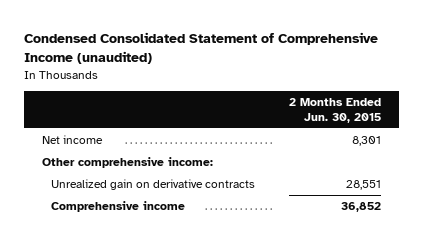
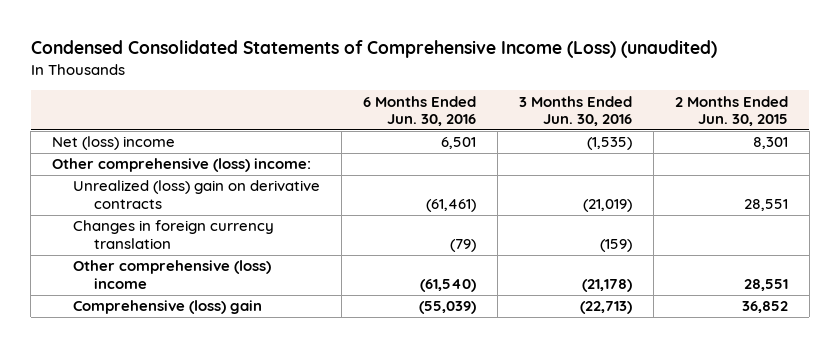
[24,32,379,65] Condensed Consolidated Statement of Comprehensive Income (unaudited) -> [30,40,717,59] Condensed Consolidated Statements of Comprehensive Income (Loss) (unaudited)
none -> [363,95,477,127] 6 Months Ended Jun. 30, 2016
none -> [518,95,632,127] 3 Months Ended Jun. 30, 2016
[41,135,103,145] Net income -> [52,136,176,151] Net (loss) income
[41,157,213,169] Other comprehensive income: -> [52,158,312,173] Other comprehensive (loss) income:
[50,179,255,191] Unrealized gain on derivative contracts -> [73,180,321,210] Unrealized (loss) gain on derivative contracts
none -> [73,220,275,250] Changes in foreign currency translation
none -> [73,260,272,290] Other comprehensive (loss) income
[50,201,185,213] Comprehensive income -> [73,300,263,315] Comprehensive (loss) gain

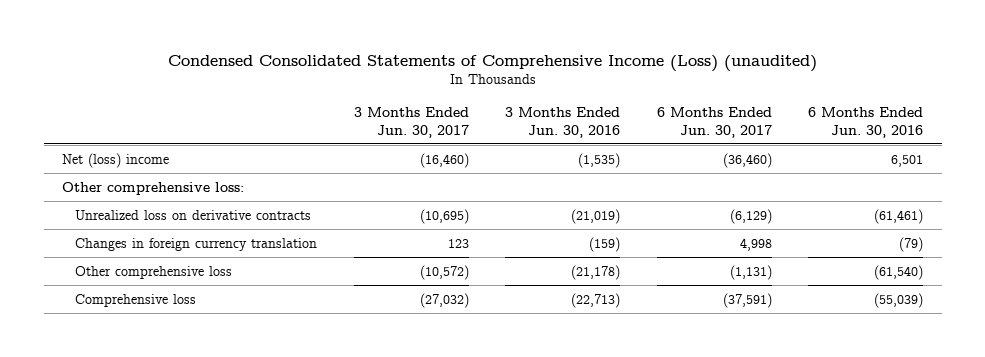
[674,95,788,127] 2 Months Ended Jun. 30, 2015 -> none
none -> [353,107,469,138] 3 Months Ended Jun. 30, 2017
none -> [656,107,772,138] 6 Months Ended Jun. 30, 2017
[52,158,312,173] Other comprehensive (loss) income: -> [62,181,245,195] Other comprehensive loss:
[73,180,321,210] Unrealized (loss) gain on derivative contracts -> [75,209,312,220] Unrealized loss on derivative contracts
[73,260,272,290] Other comprehensive (loss) income -> [75,265,233,279] Other comprehensive loss
[73,300,263,315] Comprehensive (loss) gain -> [75,293,197,307] Comprehensive loss

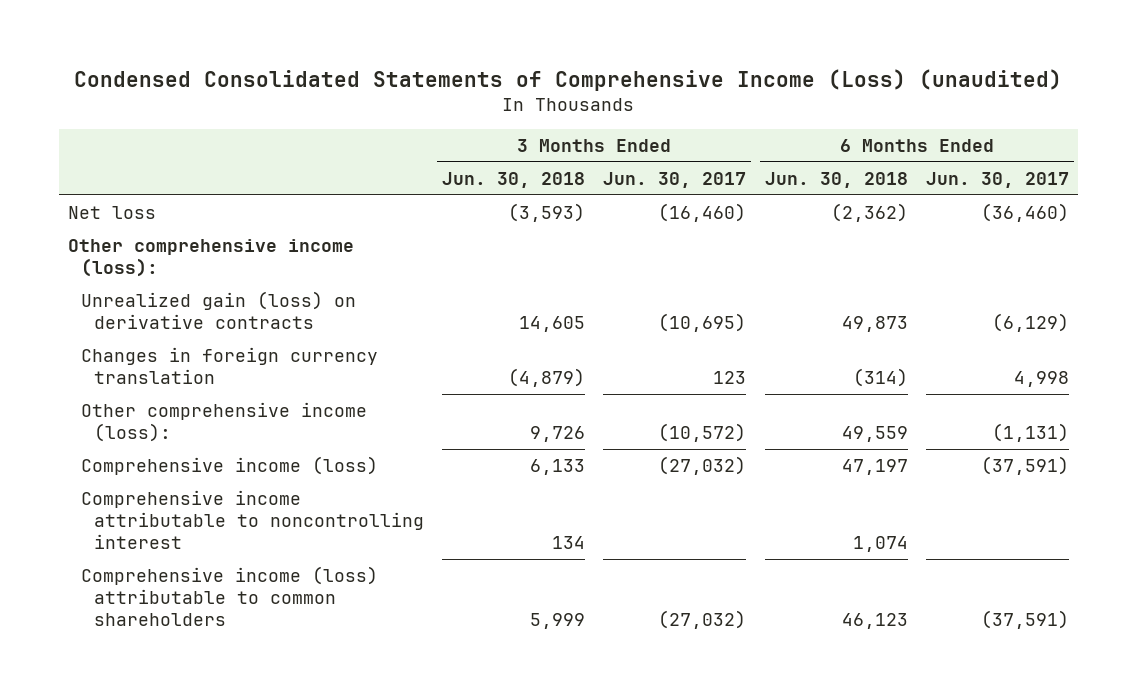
[505,107,621,138] 3 Months Ended Jun. 30, 2016 -> none
[808,107,924,138] 6 Months Ended Jun. 30, 2016 -> none
none -> [442,171,586,188] Jun. 30, 2018
none -> [764,171,908,188] Jun. 30, 2018
[62,152,170,168] Net (loss) income -> [67,206,156,220] Net loss
[62,181,245,195] Other comprehensive loss: -> [67,239,354,278] Other comprehensive income (loss):
[75,209,312,220] Unrealized loss on derivative contracts -> [80,291,356,330] Unrealized gain (loss) on derivative contracts
[75,265,233,279] Other comprehensive loss -> [80,402,367,443] Other comprehensive income (loss):
none -> [80,456,378,476] Comprehensive income (loss)
none -> [80,490,424,550] Comprehensive income attributable to noncontrolling interest
[75,293,197,307] Comprehensive loss -> [80,566,378,627] Comprehensive income (loss) attributable to common shareholders

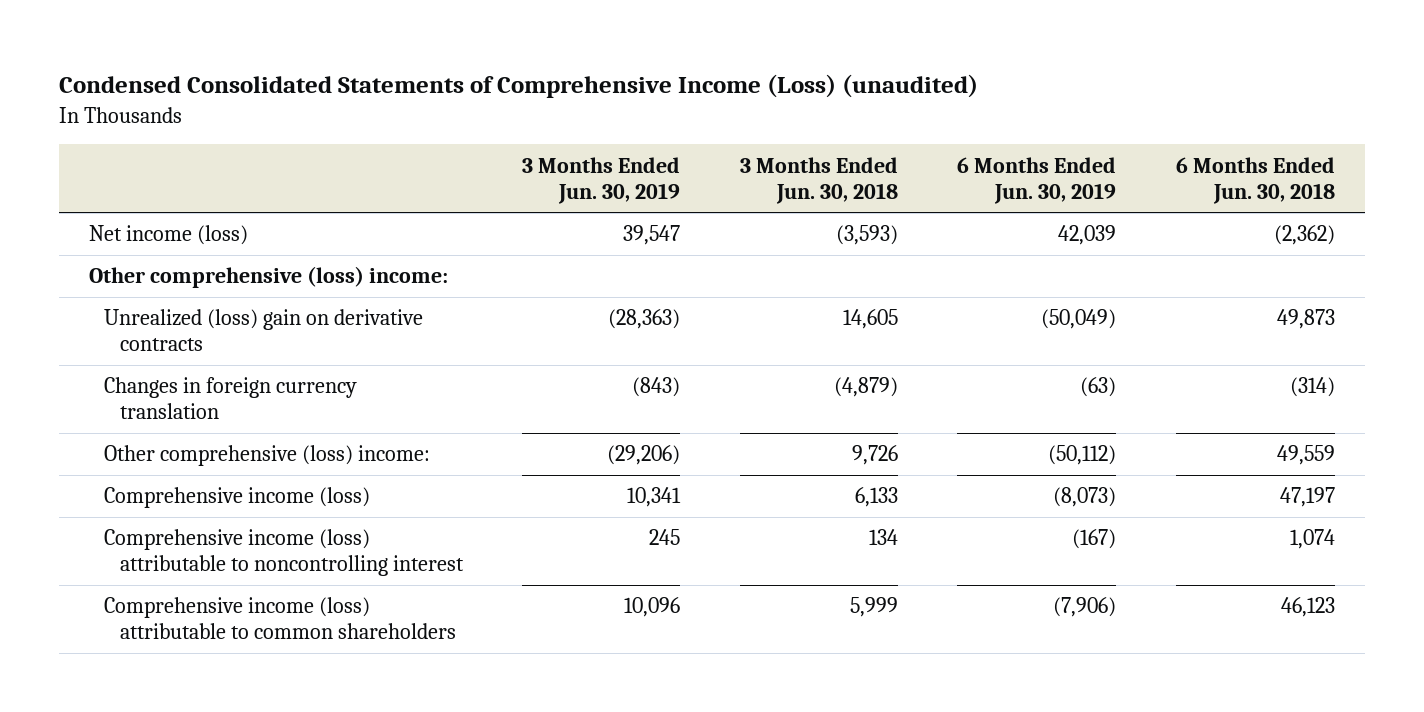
[603,171,747,188] Jun. 30, 2017 -> none
[926,171,1070,188] Jun. 30, 2017 -> none
none -> [522,156,681,204] 3 Months Ended Jun. 30, 2019
none -> [957,156,1117,204] 6 Months Ended Jun. 30, 2019
[67,206,156,220] Net loss -> [88,225,248,246] Net income (loss)
[67,239,354,278] Other comprehensive income (loss): -> [88,266,448,289] Other comprehensive (loss) income:
[80,291,356,330] Unrealized gain (loss) on derivative contracts -> [104,309,424,352] Unrealized (loss) gain on derivative contracts
[80,402,367,443] Other comprehensive income (loss): -> [104,445,431,467] Other comprehensive (loss) income:
[80,490,424,550] Comprehensive income attributable to noncontrolling interest -> [104,529,464,577] Comprehensive income (loss) attributable to noncontrolling interest

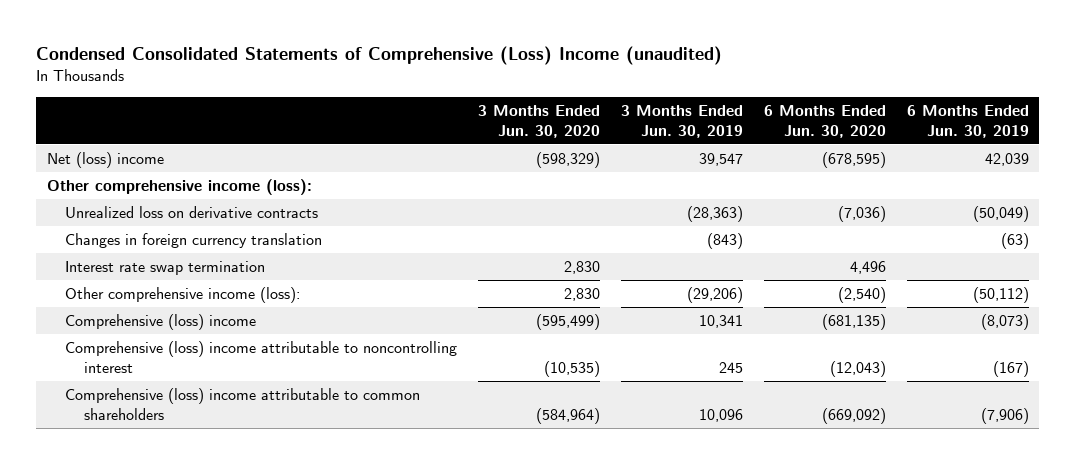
[59,74,979,99] Condensed Consolidated Statements of Comprehensive Income (Loss) (unaudited) -> [36,46,723,66] Condensed Consolidated Statements of Comprehensive (Loss) Income (unaudited)
[739,156,898,204] 3 Months Ended Jun. 30, 2018 -> none
[1175,156,1335,204] 6 Months Ended Jun. 30, 2018 -> none
none -> [478,104,601,138] 3 Months Ended Jun. 30, 2020
none -> [764,104,887,138] 6 Months Ended Jun. 30, 2020
[88,225,248,246] Net income (loss) -> [46,151,164,168] Net (loss) income
[88,266,448,289] Other comprehensive (loss) income: -> [46,178,312,195] Other comprehensive income (loss):
[104,309,424,352] Unrealized (loss) gain on derivative contracts -> [65,205,319,218] Unrealized loss on derivative contracts
none -> [65,260,266,275] Interest rate swap termination
[104,445,431,467] Other comprehensive (loss) income: -> [65,286,301,303] Other comprehensive income (loss):
[104,487,371,509] Comprehensive income (loss) -> [65,313,257,330] Comprehensive (loss) income
[104,529,464,577] Comprehensive income (loss) attributable to noncontrolling interest -> [65,340,458,373] Comprehensive (loss) income attributable to noncontrolling interest
[104,597,456,640] Comprehensive income (loss) attributable to common shareholders -> [65,387,421,420] Comprehensive (loss) income attributable to common shareholders

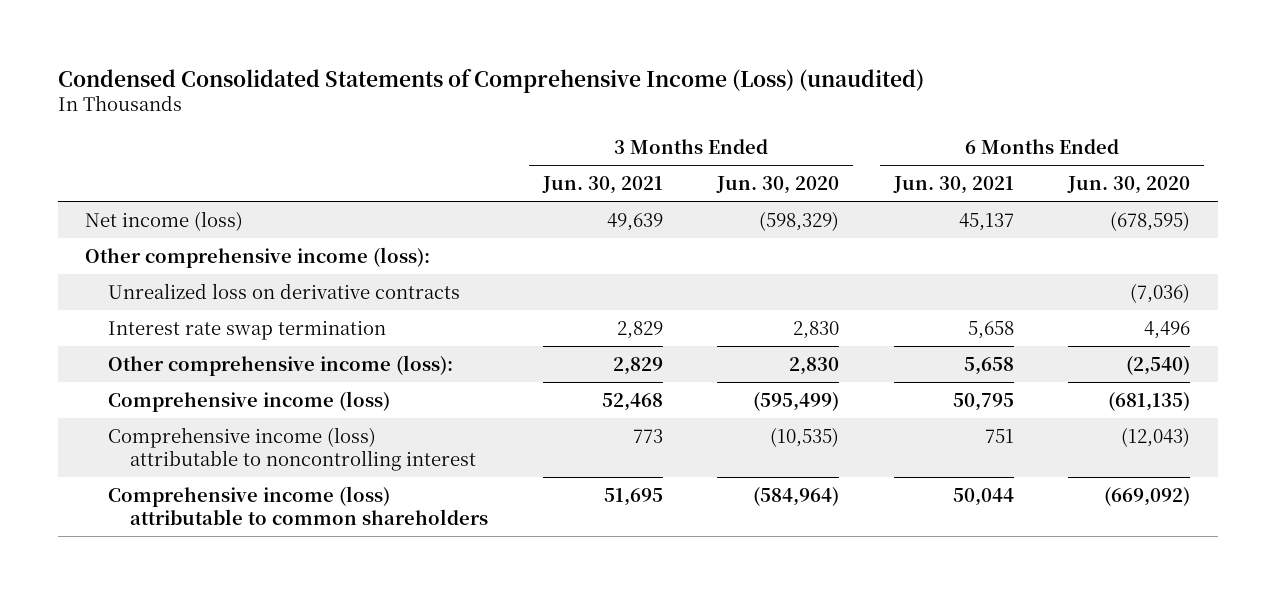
[36,46,723,66] Condensed Consolidated Statements of Comprehensive (Loss) Income (unaudited) -> [58,68,925,93] Condensed Consolidated Statements of Comprehensive Income (Loss) (unaudited)
[621,104,744,138] 3 Months Ended Jun. 30, 2019 -> none
[906,104,1029,138] 6 Months Ended Jun. 30, 2019 -> none
none -> [541,175,663,194] Jun. 30, 2021
none -> [892,175,1014,194] Jun. 30, 2021
[46,151,164,168] Net (loss) income -> [85,210,244,231] Net income (loss)
[65,232,323,248] Changes in foreign currency translation -> none
[65,313,257,330] Comprehensive (loss) income -> [107,390,390,412] Comprehensive income (loss)
[65,340,458,373] Comprehensive (loss) income attributable to noncontrolling interest -> [107,426,477,472] Comprehensive income (loss) attributable to noncontrolling interest
[65,387,421,420] Comprehensive (loss) income attributable to common shareholders -> [107,485,489,526] Comprehensive income (loss) attributable to common shareholders

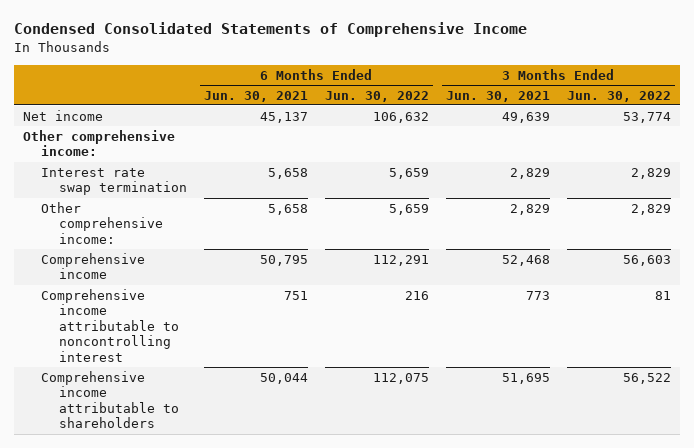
[58,68,925,93] Condensed Consolidated Statements of Comprehensive Income (Loss) (unaudited) -> [14,22,528,38] Condensed Consolidated Statements of Comprehensive Income
[716,175,840,194] Jun. 30, 2020 -> none
[1067,175,1191,194] Jun. 30, 2020 -> none
none -> [324,90,429,102] Jun. 30, 2022
none -> [567,90,672,102] Jun. 30, 2022
[107,282,460,299] Unrealized loss on derivative contracts -> none
[85,210,244,231] Net income (loss) -> [22,109,103,121] Net income
[85,246,431,268] Other comprehensive income (loss): -> [22,129,175,157] Other comprehensive income:
[107,354,453,376] Other comprehensive income (loss): -> [40,201,163,244] Other comprehensive income:
[107,390,390,412] Comprehensive income (loss) -> [40,252,145,280] Comprehensive income
[107,426,477,472] Comprehensive income (loss) attributable to noncontrolling interest -> [40,288,179,363] Comprehensive income attributable to noncontrolling interest
[107,485,489,526] Comprehensive income (loss) attributable to common shareholders -> [40,370,179,429] Comprehensive income attributable to shareholders

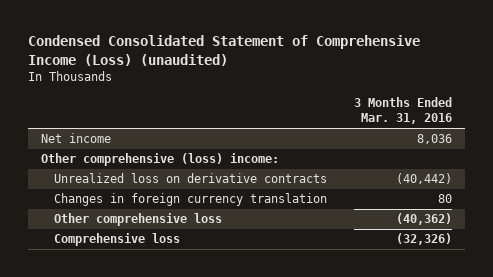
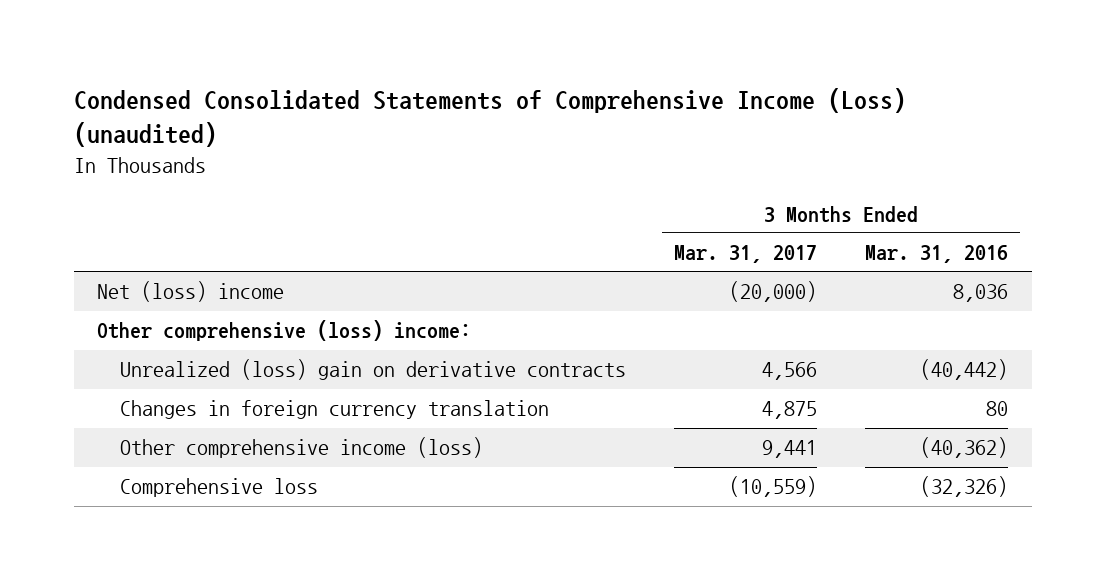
[27,35,420,66] Condensed Consolidated Statement of Comprehensive Income (Loss) (unaudited) -> [73,87,906,148] Condensed Consolidated Statements of Comprehensive Income (Loss) (unaudited)
none -> [674,245,818,264] Mar. 31, 2017
[41,133,112,144] Net income -> [97,281,285,303] Net (loss) income
[54,173,328,184] Unrealized loss on derivative contracts -> [120,359,627,381] Unrealized (loss) gain on derivative contracts
[54,213,223,227] Other comprehensive loss -> [120,437,484,459] Other comprehensive income (loss)

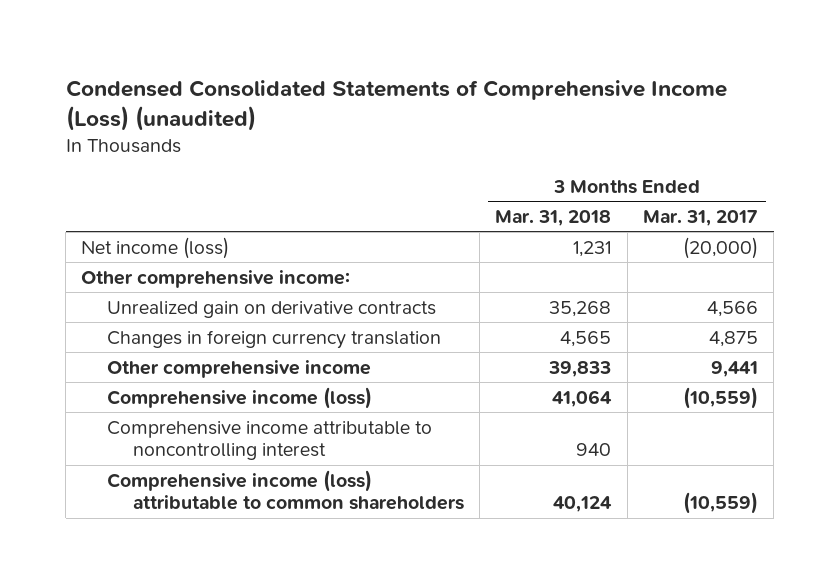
[864,245,1008,264] Mar. 31, 2016 -> none
none -> [495,209,612,226] Mar. 31, 2018
[97,281,285,303] Net (loss) income -> [81,236,230,259] Net income (loss)
[97,320,472,342] Other comprehensive (loss) income: -> [81,269,351,288] Other comprehensive income:
[120,359,627,381] Unrealized (loss) gain on derivative contracts -> [107,300,437,318] Unrealized gain on derivative contracts
[120,437,484,459] Other comprehensive income (loss) -> [107,359,372,378] Other comprehensive income
none -> [107,386,373,409] Comprehensive income (loss)
none -> [107,420,433,461] Comprehensive income attributable to noncontrolling interest
[120,478,319,498] Comprehensive loss -> [107,469,465,511] Comprehensive income (loss) attributable to common shareholders

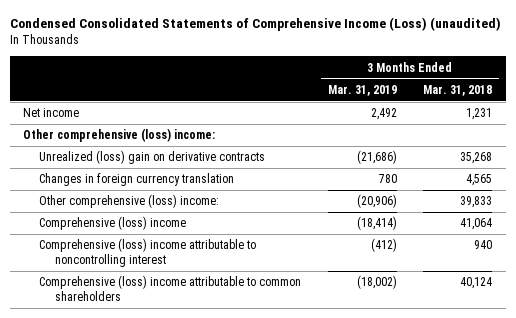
[642,209,758,226] Mar. 31, 2017 -> none
none -> [327,84,397,96] Mar. 31, 2019
[81,236,230,259] Net income (loss) -> [23,108,80,118] Net income
[81,269,351,288] Other comprehensive income: -> [23,128,216,143] Other comprehensive (loss) income:
[107,300,437,318] Unrealized gain on derivative contracts -> [39,150,266,165] Unrealized (loss) gain on derivative contracts
[107,359,372,378] Other comprehensive income -> [39,194,220,209] Other comprehensive (loss) income:
[107,386,373,409] Comprehensive income (loss) -> [39,216,187,231] Comprehensive (loss) income
[107,420,433,461] Comprehensive income attributable to noncontrolling interest -> [39,238,257,268] Comprehensive (loss) income attributable to noncontrolling interest
[107,469,465,511] Comprehensive income (loss) attributable to common shareholders -> [39,275,302,302] Comprehensive (loss) income attributable to common shareholders

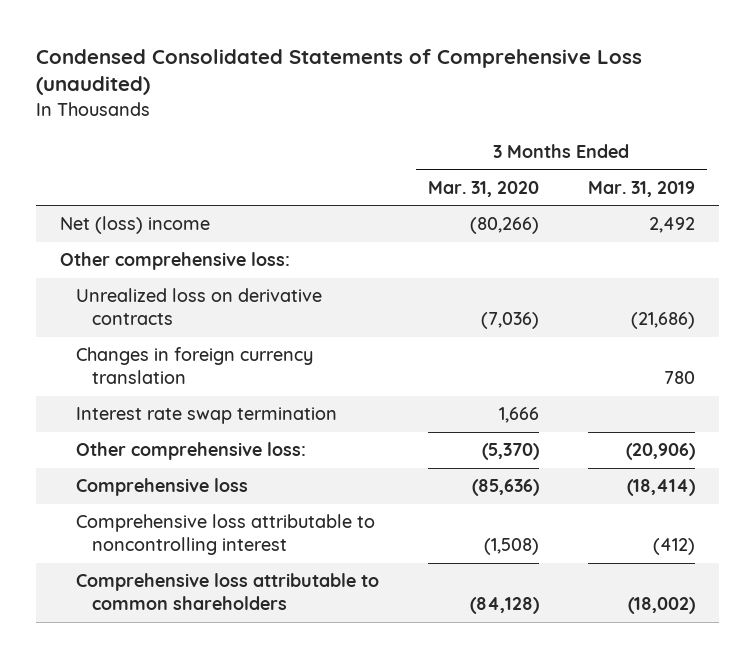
[10,17,502,32] Condensed Consolidated Statements of Comprehensive Income (Loss) (unaudited) -> [35,48,642,96] Condensed Consolidated Statements of Comprehensive Loss (unaudited)
[423,84,493,96] Mar. 31, 2018 -> none
none -> [427,180,539,197] Mar. 31, 2020
[23,108,80,118] Net income -> [60,216,211,235] Net (loss) income
[23,128,216,143] Other comprehensive (loss) income: -> [60,252,291,271] Other comprehensive loss:
[39,150,266,165] Unrealized (loss) gain on derivative contracts -> [76,288,323,325] Unrealized loss on derivative contracts
none -> [76,407,338,425] Interest rate swap termination
[39,194,220,209] Other comprehensive (loss) income: -> [76,442,307,461] Other comprehensive loss:
[39,216,187,231] Comprehensive (loss) income -> [76,478,249,497] Comprehensive loss
[39,238,257,268] Comprehensive (loss) income attributable to noncontrolling interest -> [76,514,376,555] Comprehensive loss attributable to noncontrolling interest
[39,275,302,302] Comprehensive (loss) income attributable to common shareholders -> [76,573,380,610] Comprehensive loss attributable to common shareholders

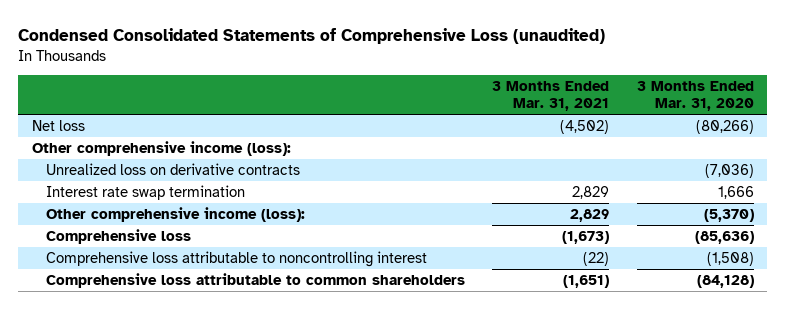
[587,180,695,197] Mar. 31, 2019 -> none
none -> [492,81,610,112] 3 Months Ended Mar. 31, 2021
[60,216,211,235] Net (loss) income -> [31,119,85,131] Net loss
[60,252,291,271] Other comprehensive loss: -> [31,140,291,156] Other comprehensive income (loss):
[76,347,314,384] Changes in foreign currency translation -> none
[76,442,307,461] Other comprehensive loss: -> [45,206,305,222] Other comprehensive income (loss):

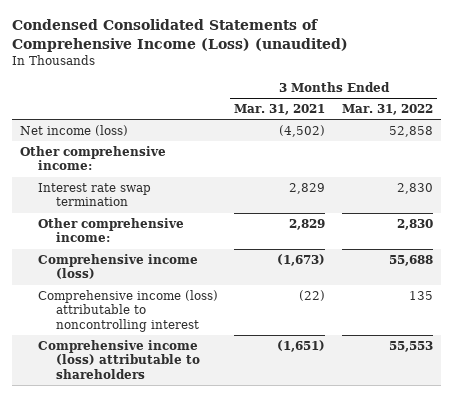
[18,27,606,44] Condensed Consolidated Statements of Comprehensive Loss (unaudited) -> [11,19,348,52] Condensed Consolidated Statements of Comprehensive Income (Loss) (unaudited)
[636,81,754,112] 3 Months Ended Mar. 31, 2020 -> none
none -> [341,104,433,116] Mar. 31, 2022
[45,162,300,175] Unrealized loss on derivative contracts -> none
[31,119,85,131] Net loss -> [20,124,129,136] Net income (loss)
[31,140,291,156] Other comprehensive income (loss): -> [20,145,167,171] Other comprehensive income:
[45,206,305,222] Other comprehensive income (loss): -> [37,217,184,243] Other comprehensive income:
[45,228,191,244] Comprehensive loss -> [37,253,198,280] Comprehensive income (loss)
[45,250,427,267] Comprehensive loss attributable to noncontrolling interest -> [37,289,218,332] Comprehensive income (loss) attributable to noncontrolling interest
[45,272,465,288] Comprehensive loss attributable to common shareholders -> [37,339,200,379] Comprehensive income (loss) attributable to shareholders

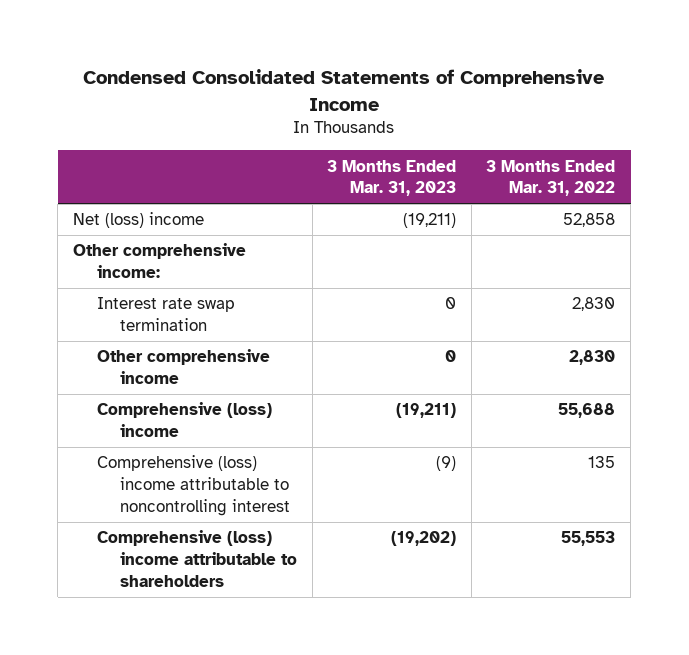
[11,19,348,52] Condensed Consolidated Statements of Comprehensive Income (Loss) (unaudited) -> [83,69,605,111] Condensed Consolidated Statements of Comprehensive Income
[234,104,326,116] Mar. 31, 2021 -> none
none -> [327,159,457,197] 3 Months Ended Mar. 31, 2023
[20,124,129,136] Net income (loss) -> [73,212,205,229] Net (loss) income
[37,217,184,243] Other comprehensive income: -> [96,349,270,385] Other comprehensive income
[37,253,198,280] Comprehensive income (loss) -> [96,402,272,438] Comprehensive (loss) income
[37,289,218,332] Comprehensive income (loss) attributable to noncontrolling interest -> [96,455,291,516] Comprehensive (loss) income attributable to noncontrolling interest
[37,339,200,379] Comprehensive income (loss) attributable to shareholders -> [96,530,298,587] Comprehensive (loss) income attributable to shareholders

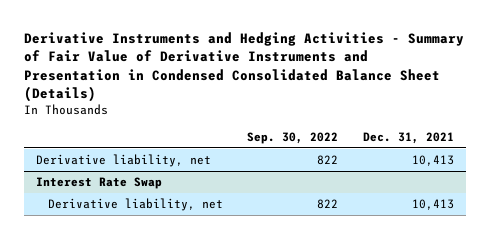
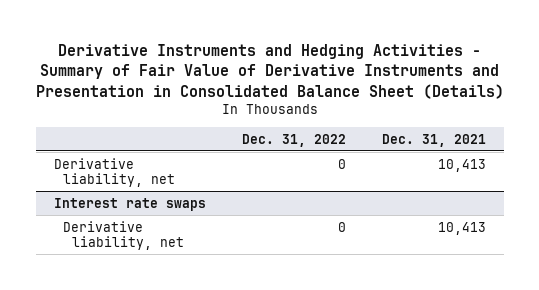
[24,31,465,102] Derivative Instruments and Hedging Activities - Summary of Fair Value of Derivative Instruments and Presentation in Condensed Consolidated Balance Sheet (Details) -> [35,43,504,99] Derivative Instruments and Hedging Activities - Summary of Fair Value of Derivative Instruments and Presentation in Consolidated Balance Sheet (Details)
[247,131,339,144] Sep. 30, 2022 -> none
none -> [241,133,346,147] Dec. 31, 2022
[36,177,163,190] Interest Rate Swap -> [53,197,206,211] Interest rate swaps

